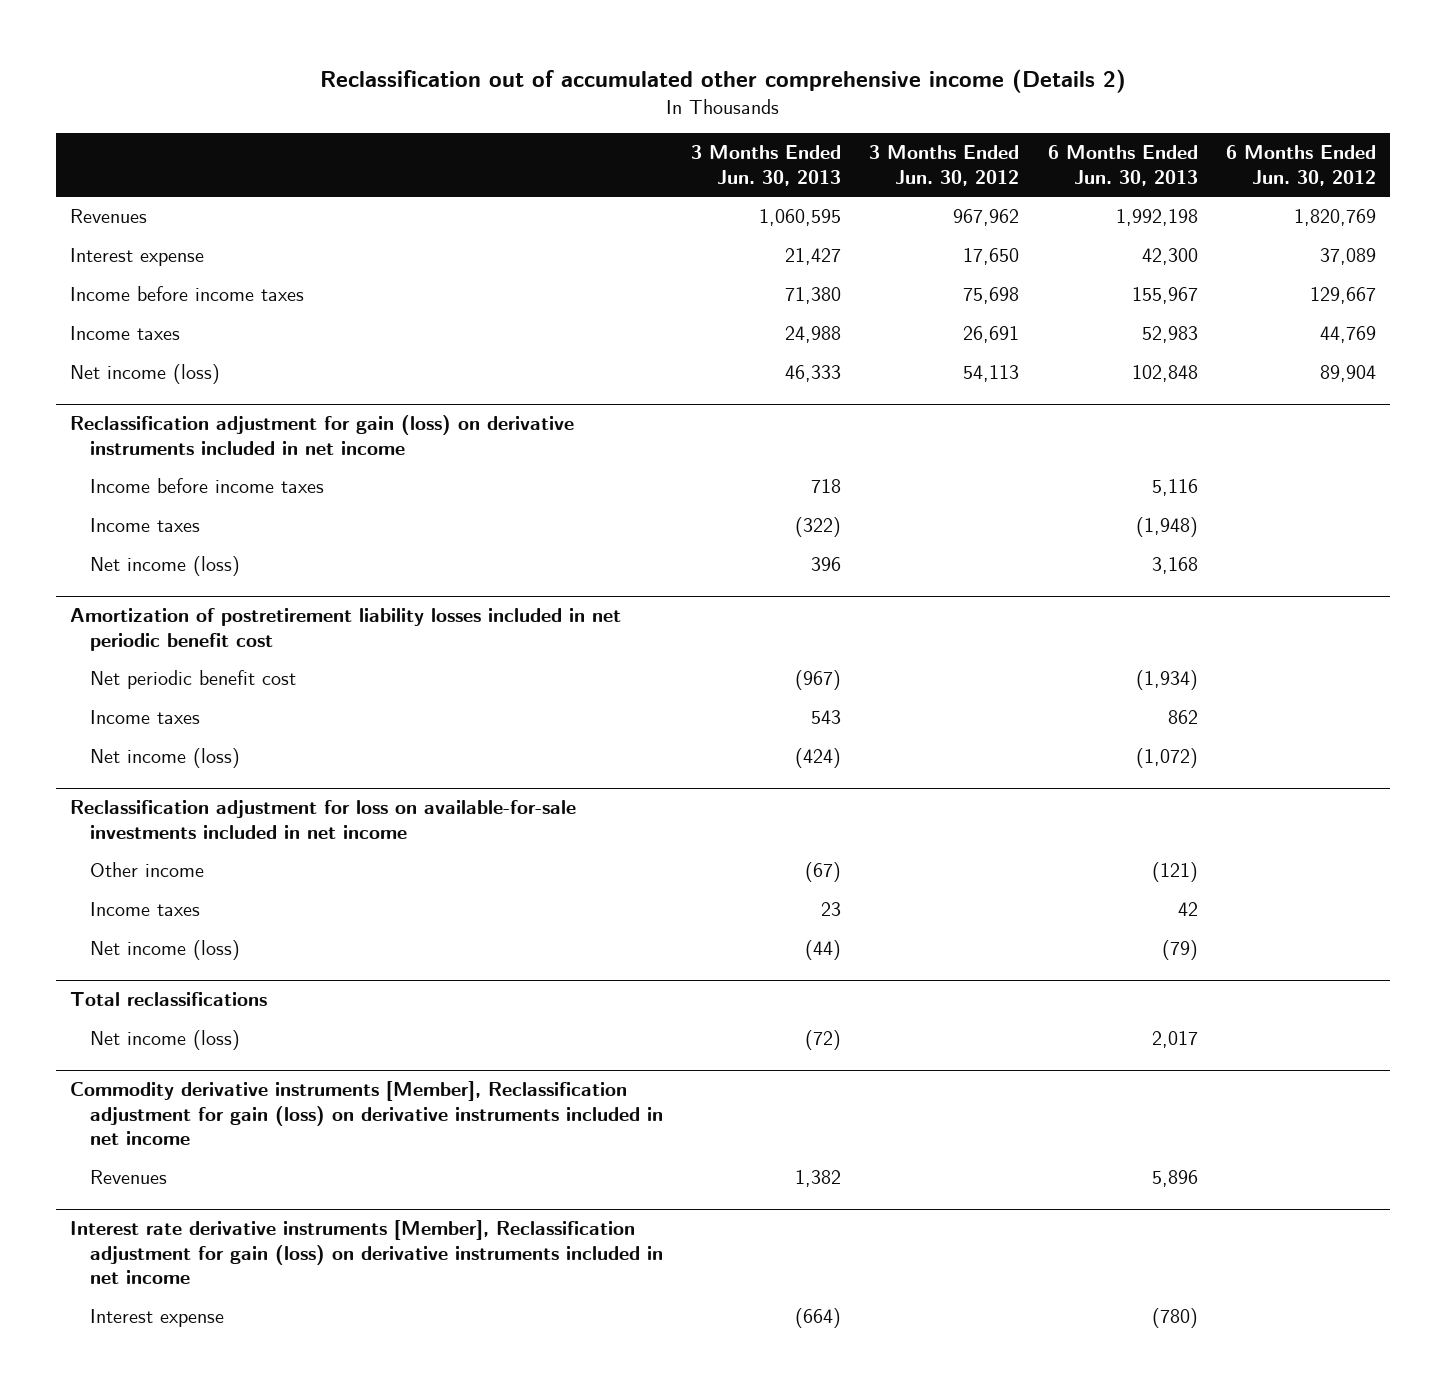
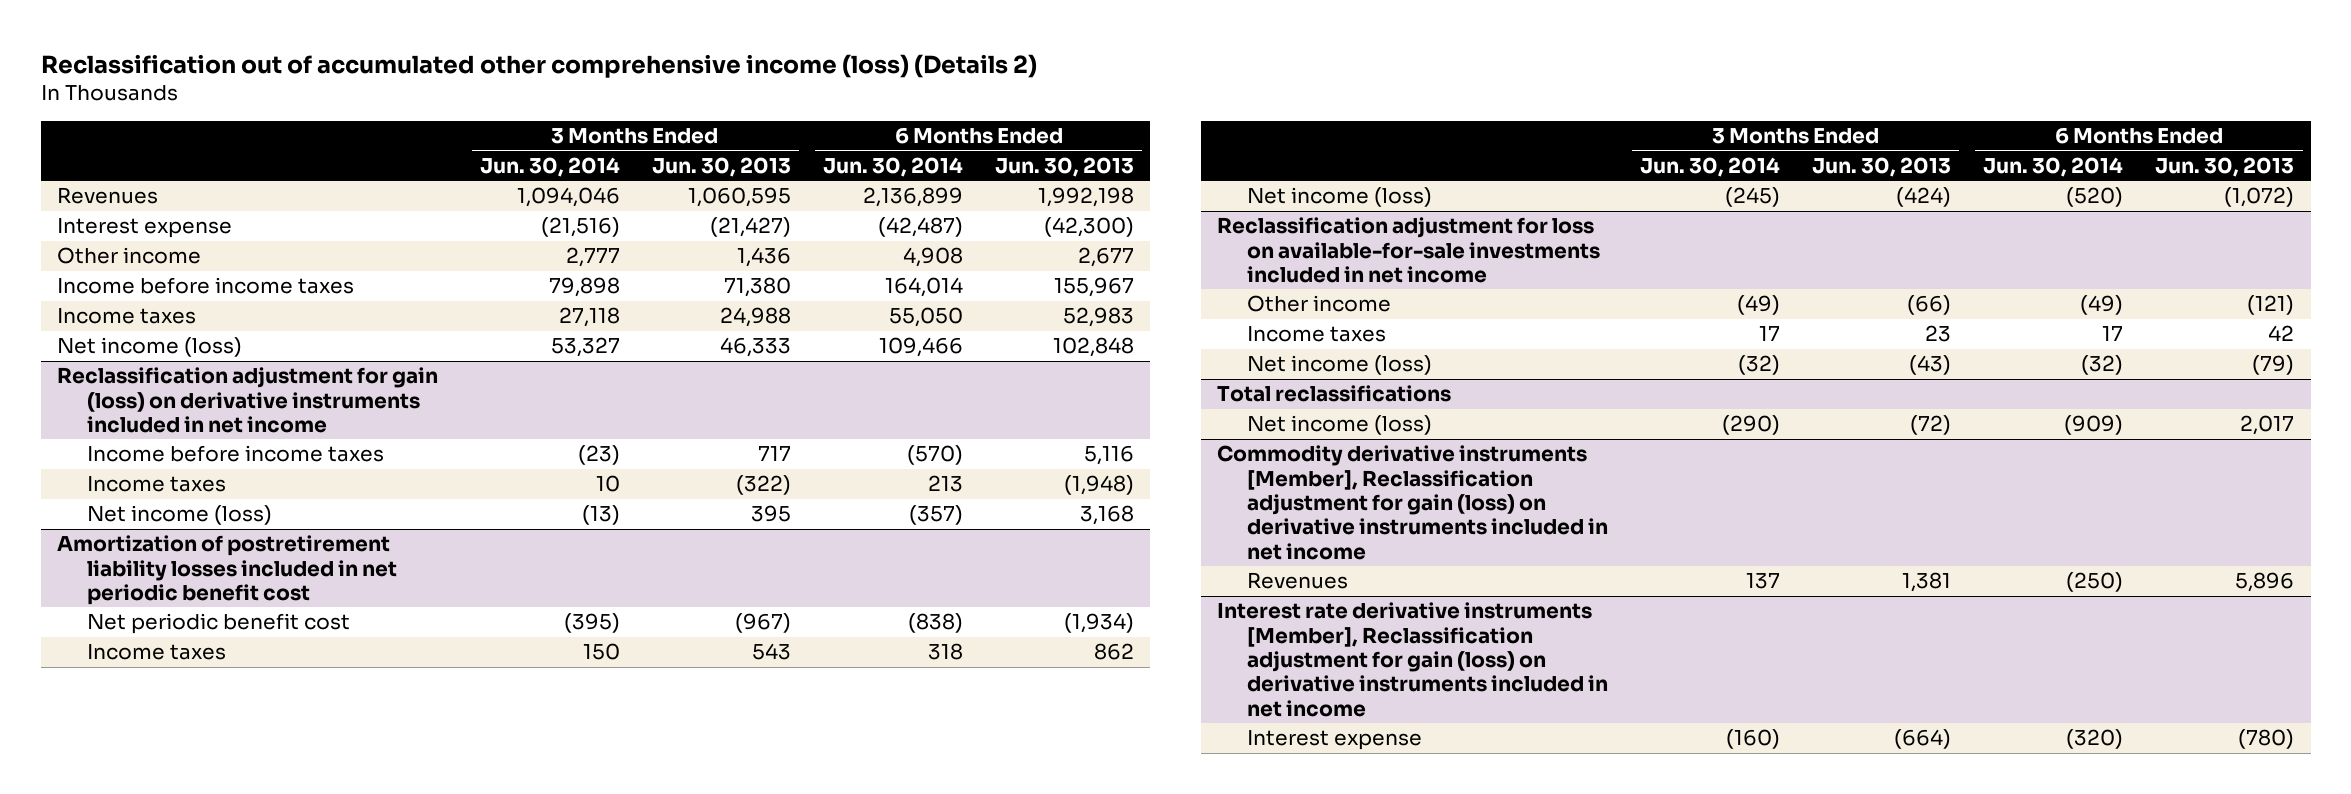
[320,68,1127,93] Reclassification out of accumulated other comprehensive income (Details 2) -> [40,53,1037,78] Reclassification out of accumulated other comprehensive income (loss) (Details 2)
[869,145,1020,186] 3 Months Ended Jun. 30, 2012 -> none
[1225,145,1376,186] 6 Months Ended Jun. 30, 2012 -> none
none -> [479,156,620,177] Jun. 30, 2014
none -> [823,156,964,177] Jun. 30, 2014
[785,248,842,266] 21,427 -> [709,217,791,238] (21,427)
[1141,248,1198,266] 42,300 -> [1044,217,1135,238] (42,300)
none -> [56,247,201,265] Other income
[811,479,842,494] 718 -> [757,446,791,462] 717
[811,557,842,572] 396 -> [750,505,791,523] 395
[805,862,842,883] (67) -> [1907,295,1952,316] (66)
[805,940,842,961] (44) -> [1909,355,1952,376] (43)
[795,1170,842,1188] 1,382 -> [1902,572,1952,593] 1,381

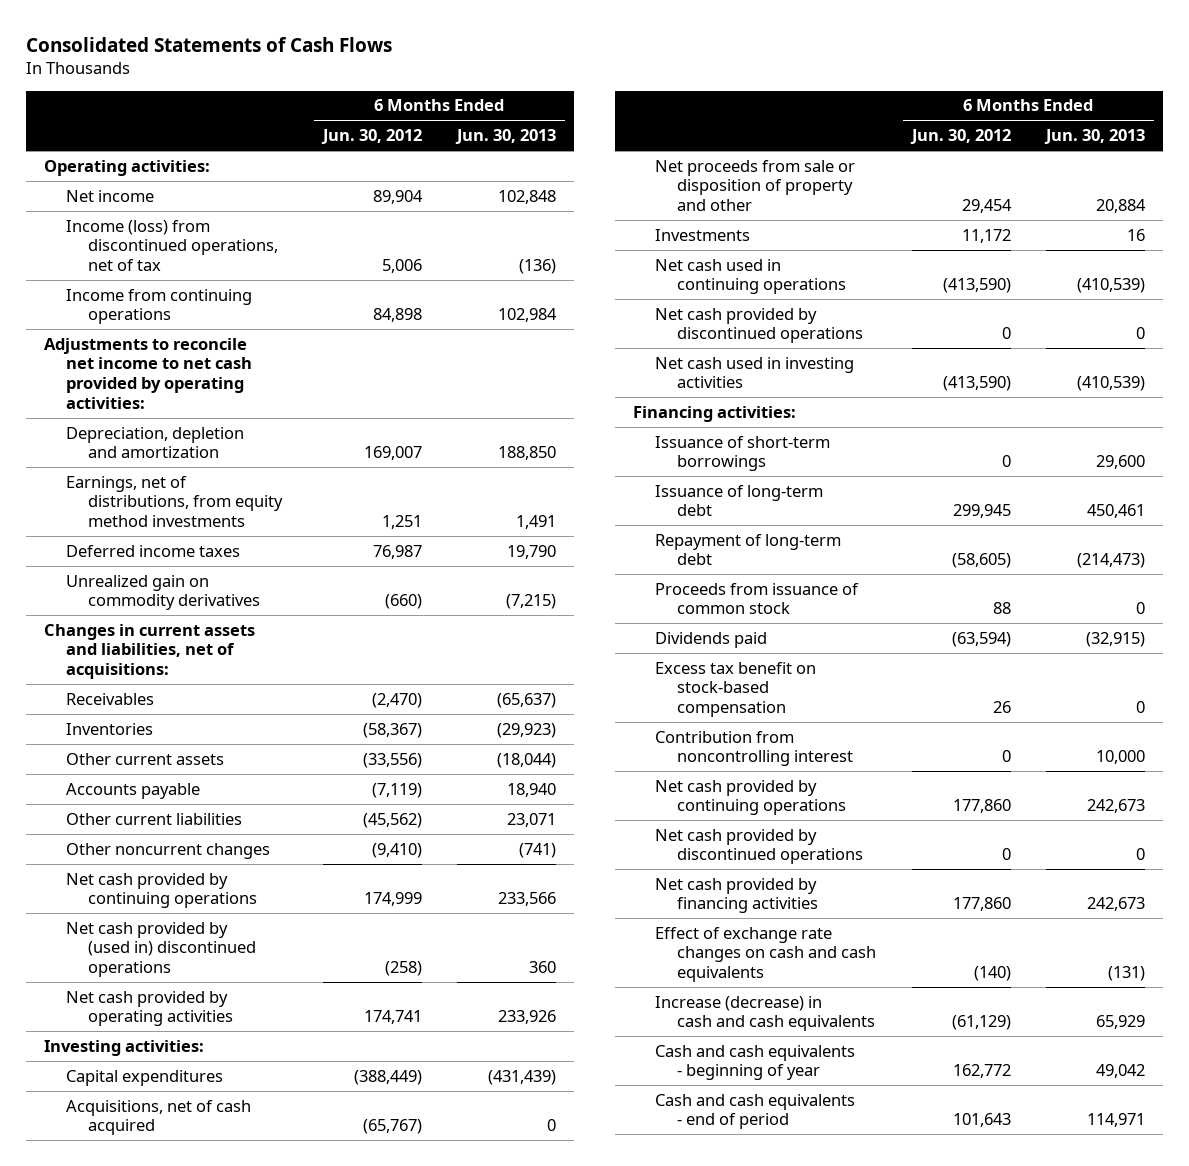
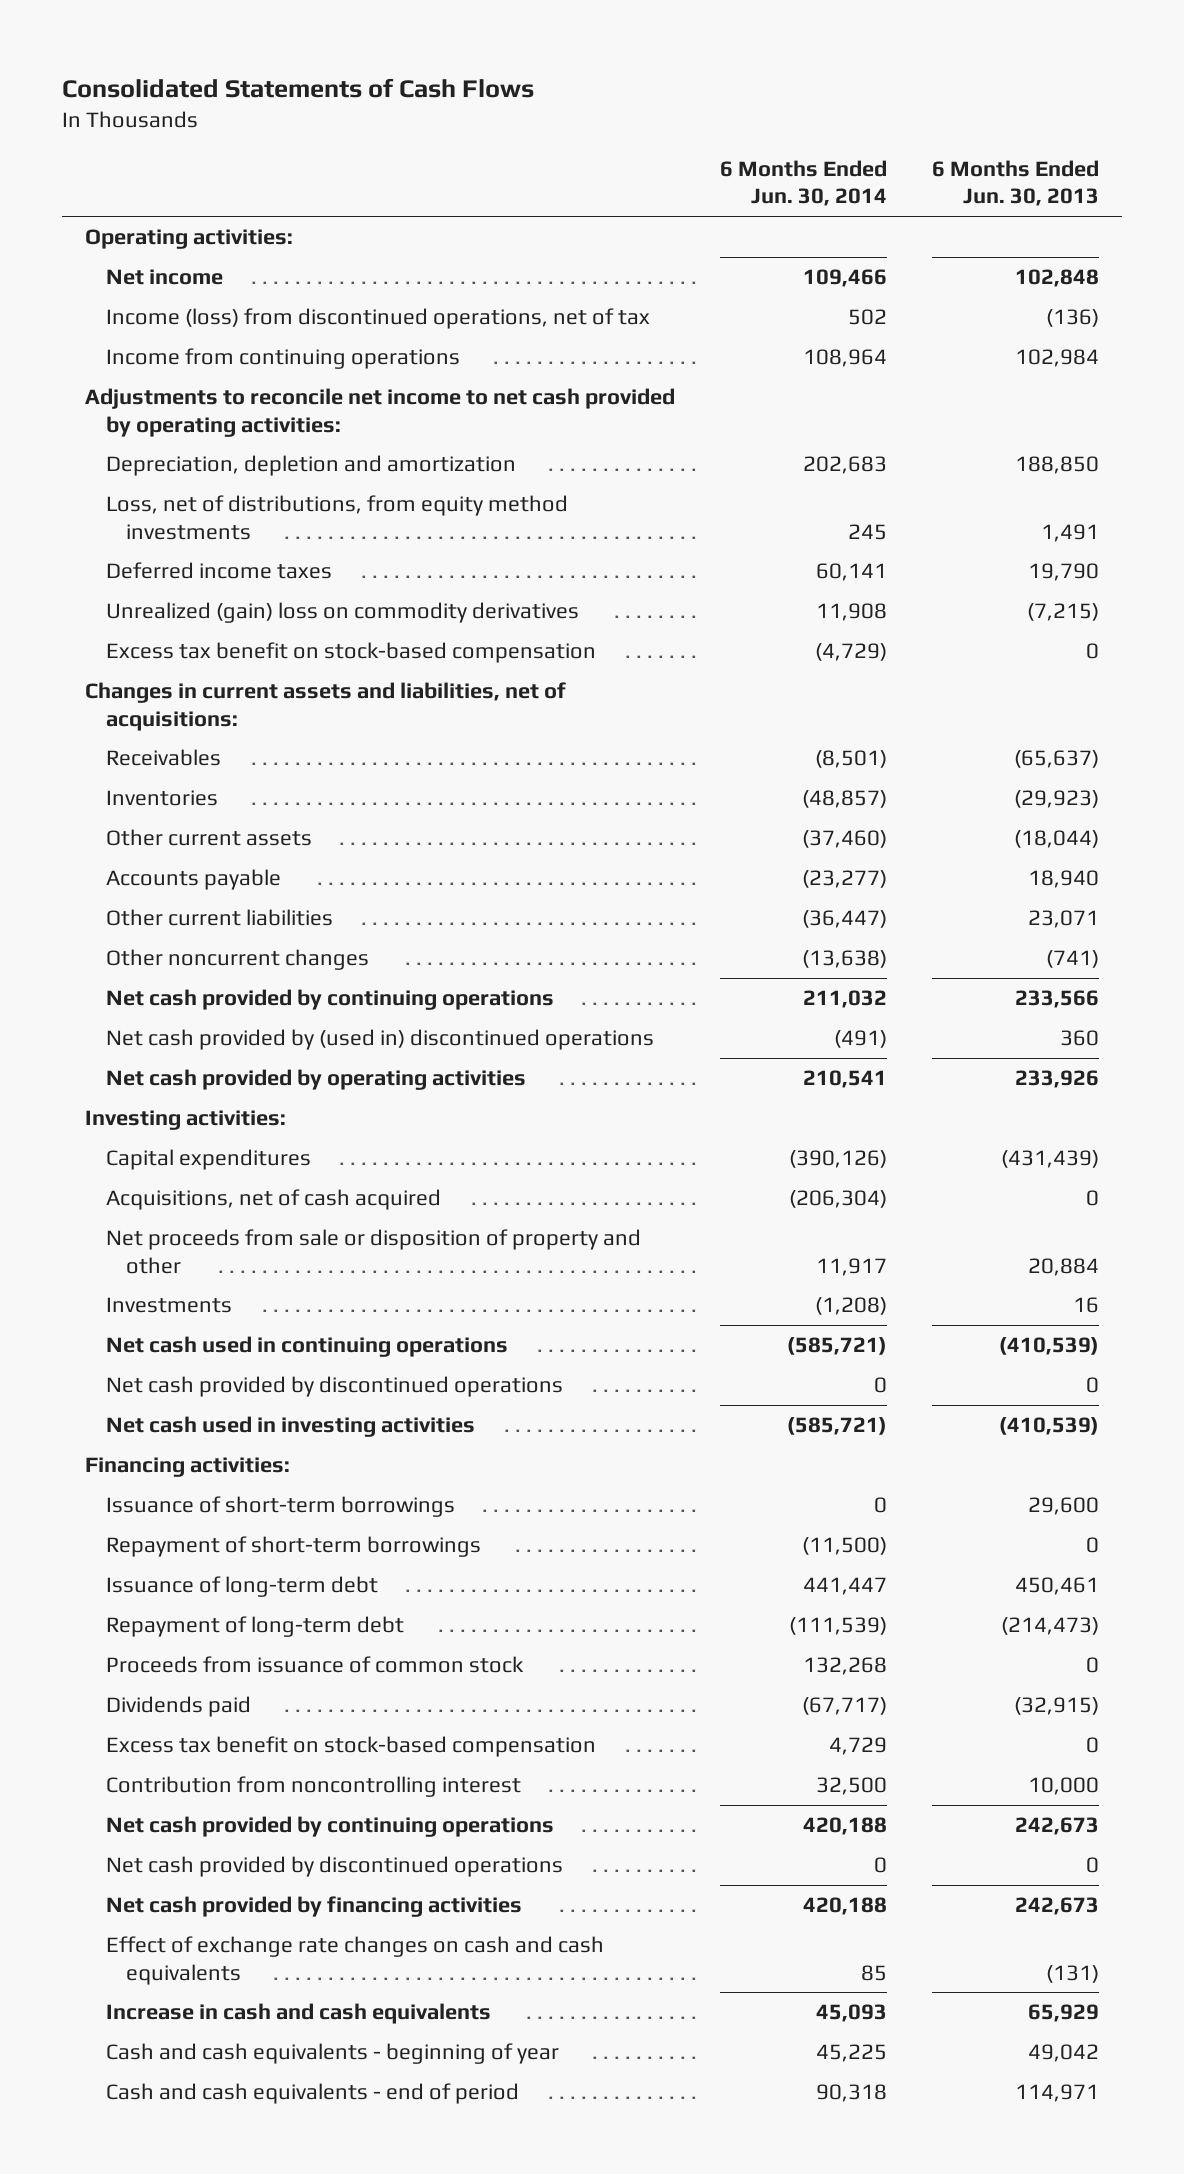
[320,129,422,145] Jun. 30, 2012 -> none
none -> [720,159,888,207] 6 Months Ended Jun. 30, 2014
[66,475,284,528] Earnings, net of distributions, from equity method investments -> [105,495,568,540] Loss, net of distributions, from equity method investments
[66,574,261,611] Unrealized gain on commodity derivatives -> [105,602,579,624] Unrealized (gain) loss on commodity derivatives
none -> [105,642,596,664] Excess tax benefit on stock-based compensation
none -> [105,1536,481,1558] Repayment of short-term borrowings
[655,995,876,1032] Increase (decrease) in cash and cash equivalents -> [105,2003,491,2025] Increase in cash and cash equivalents

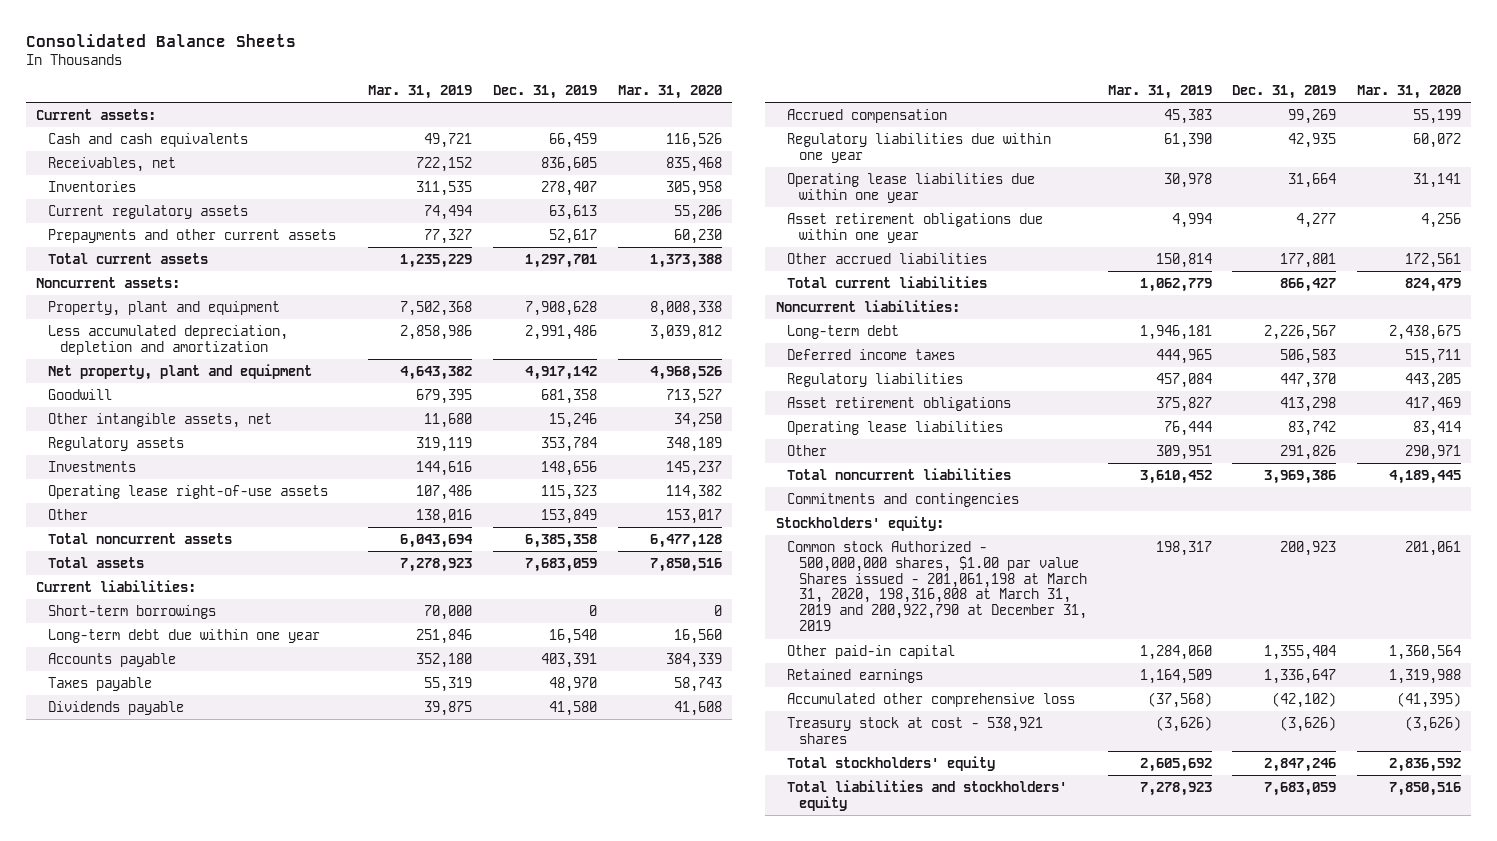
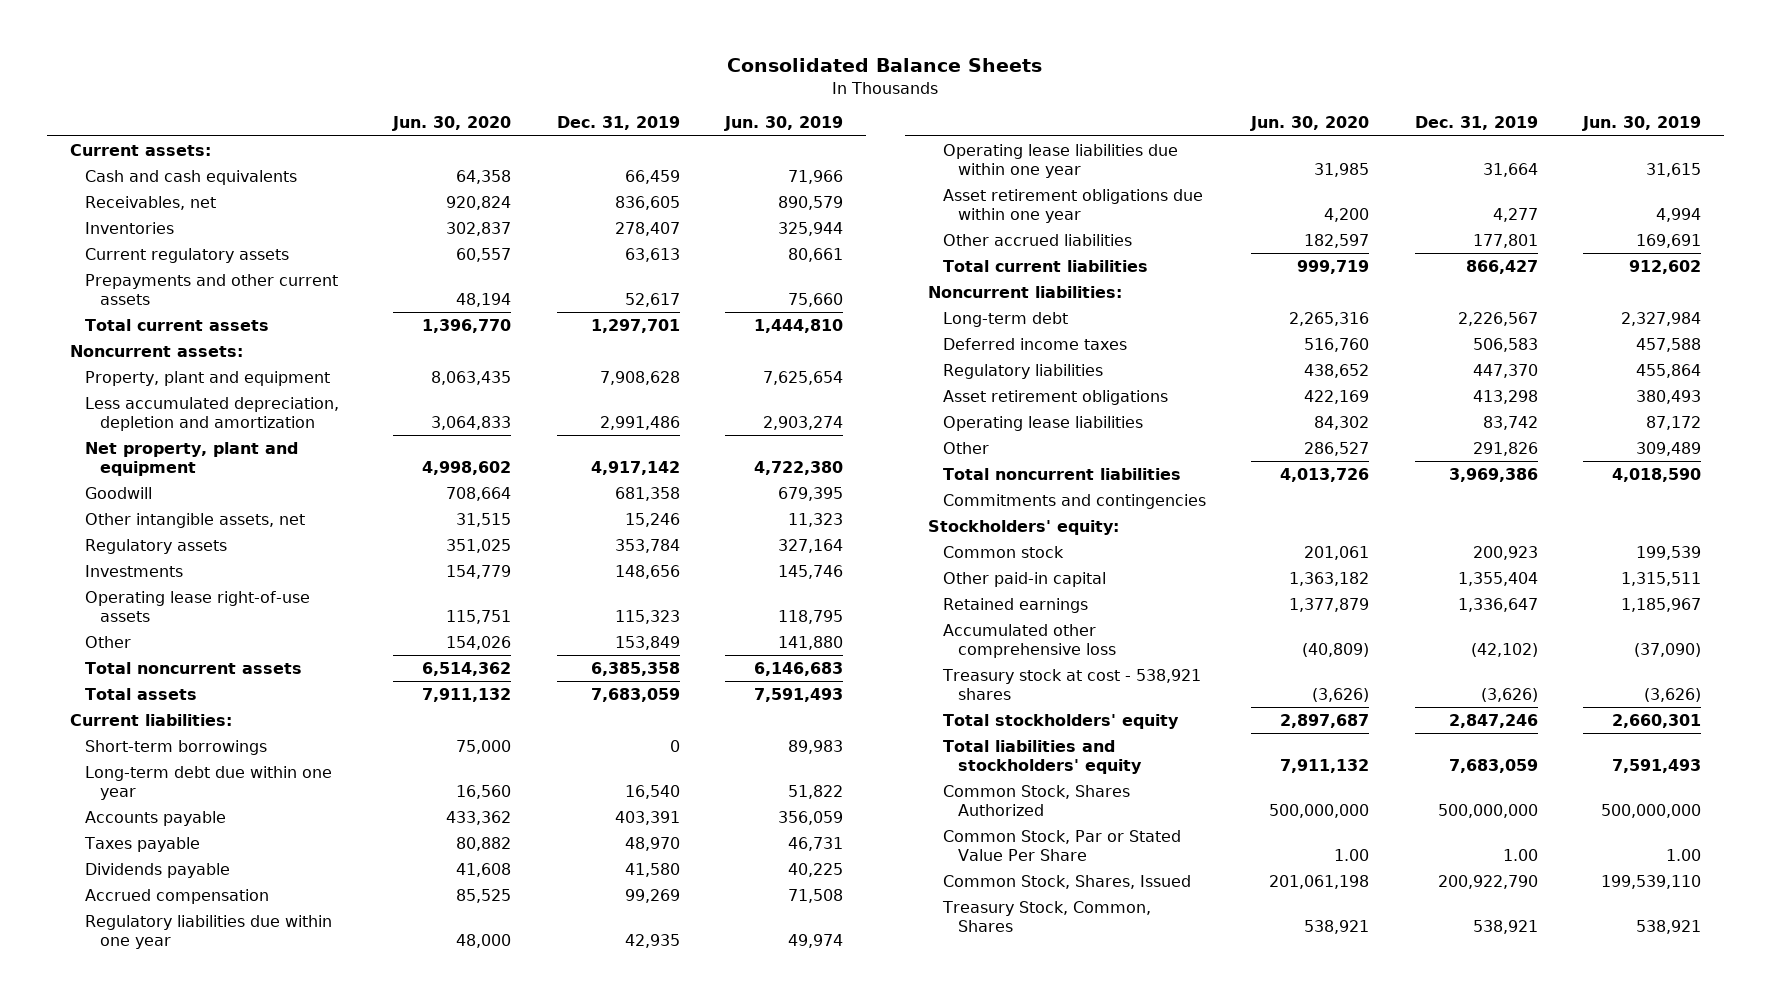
[368,84,473,99] Mar. 31, 2019 -> none
[617,84,722,99] Mar. 31, 2020 -> none
none -> [392,116,512,132] Jun. 30, 2020
none -> [723,116,843,132] Jun. 30, 2019
[787,540,1088,632] Common stock Authorized - 500,000,000 shares, $1.00 par value Shares issued - 201,061,198 at March 31, 2020, 198,316,808 at March 31, 2019 and 200,922,790 at December 31, 2019 -> [942,545,1064,558] Common stock
none -> [942,784,1130,816] Common Stock, Shares Authorized
none -> [942,829,1181,861] Common Stock, Par or Stated Value Per Share
none -> [942,874,1191,889] Common Stock, Shares, Issued
none -> [941,900,1151,932] Treasury Stock, Common, Shares

